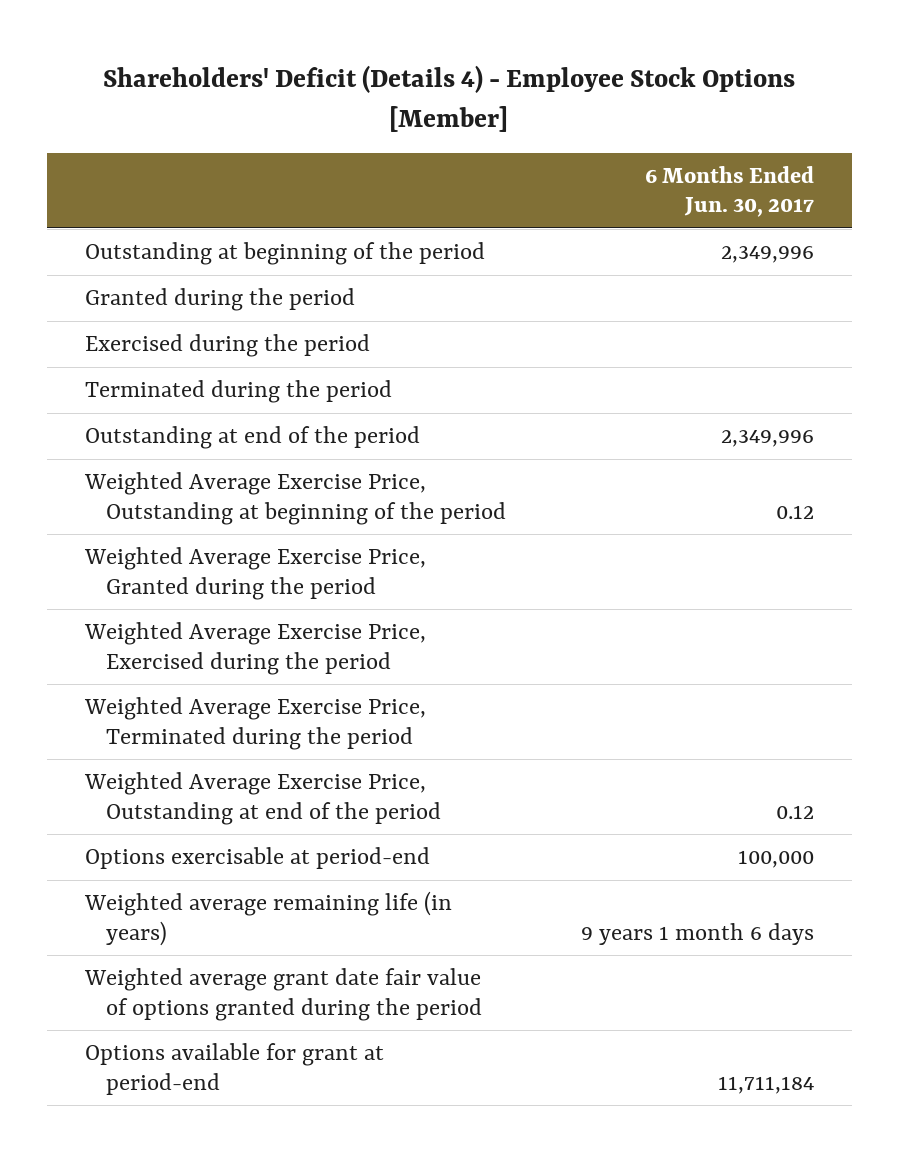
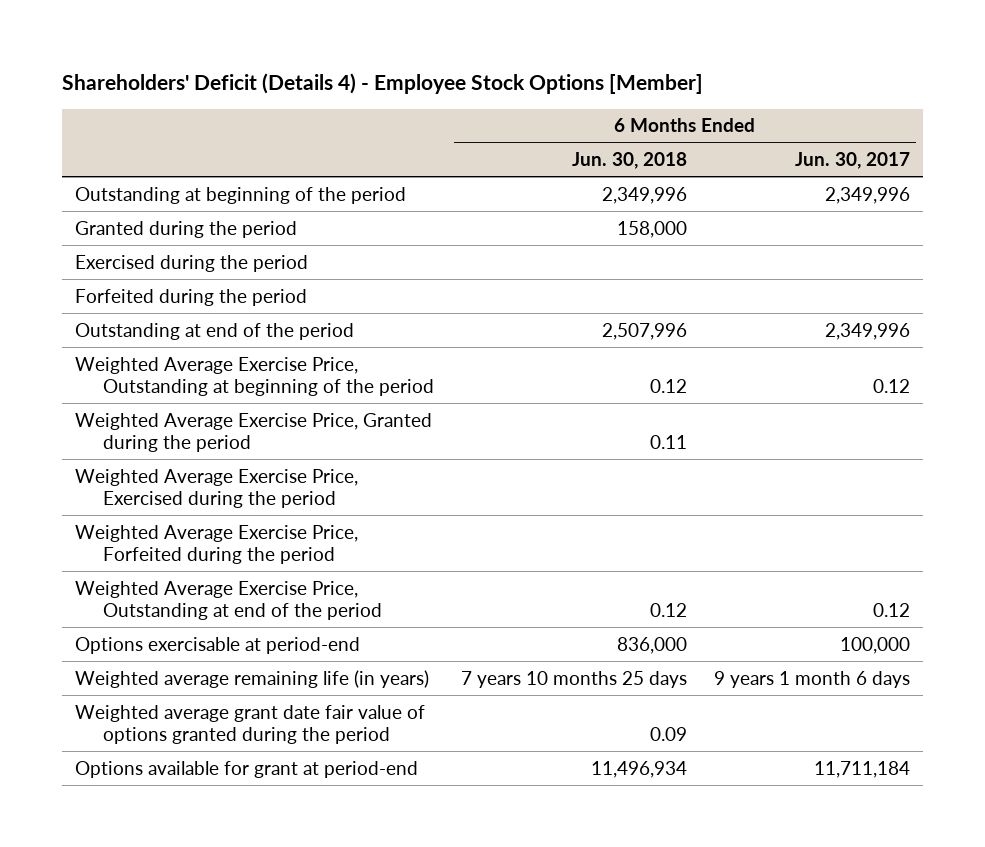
none -> [572,152,688,170] Jun. 30, 2018
[84,380,392,404] Terminated during the period -> [75,288,308,306] Forfeited during the period
[83,697,426,750] Weighted Average Exercise Price, Terminated during the period -> [75,524,359,564] Weighted Average Exercise Price, Forfeited during the period

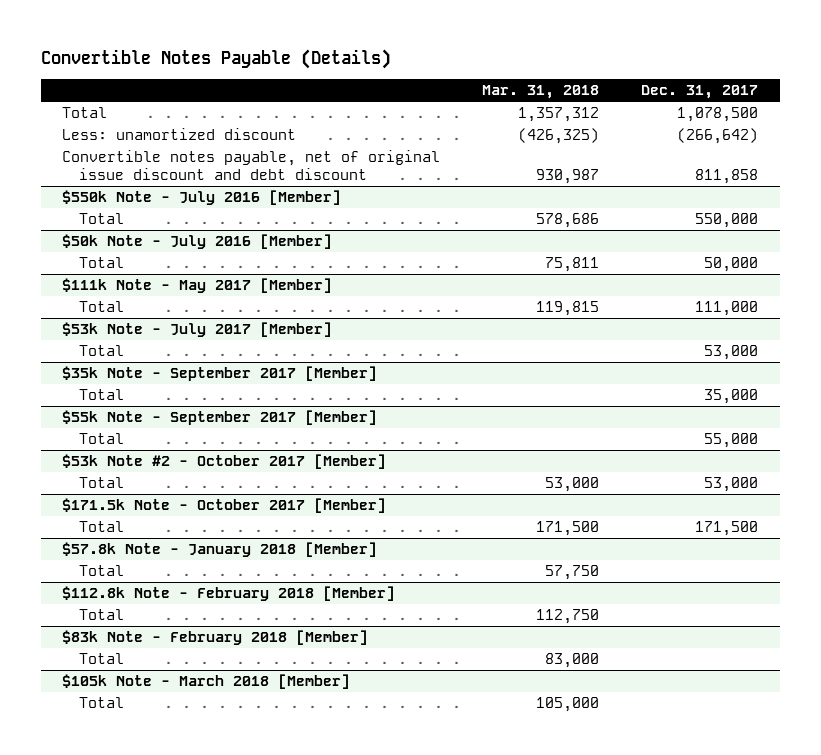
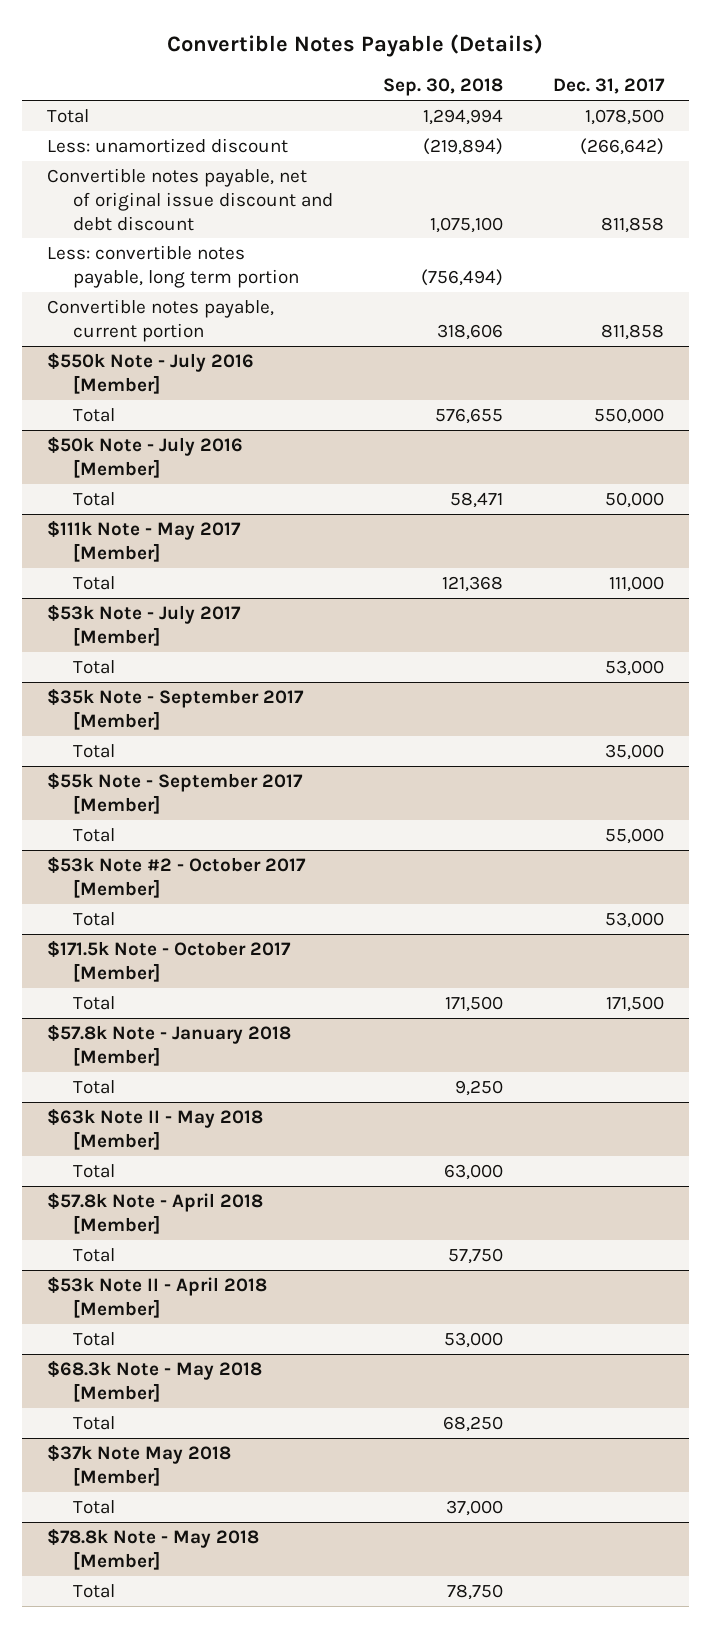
[482,84,600,99] Mar. 31, 2018 -> none
none -> [383,78,504,97] Sep. 30, 2018
none -> [46,244,300,288] Less: convertible notes payable, long term portion
none -> [46,298,274,342] Convertible notes payable, current portion
[62,586,396,602] $112.8k Note - February 2018 [Member] -> none
none -> [46,1108,263,1150] $63k Note II - May 2018 [Member]
[62,630,369,646] $83k Note - February 2018 [Member] -> none
none -> [46,1192,263,1234] $57.8k Note - April 2018 [Member]
[62,674,351,690] $105k Note - March 2018 [Member] -> none
none -> [46,1276,267,1318] $53k Note II - April 2018 [Member]
none -> [46,1360,262,1402] $68.3k Note - May 2018 [Member]
none -> [73,1415,116,1430] Total
none -> [46,1444,231,1486] $37k Note May 2018 [Member]
none -> [73,1499,116,1514] Total
none -> [46,1528,259,1570] $78.8k Note - May 2018 [Member]
none -> [73,1583,116,1598] Total

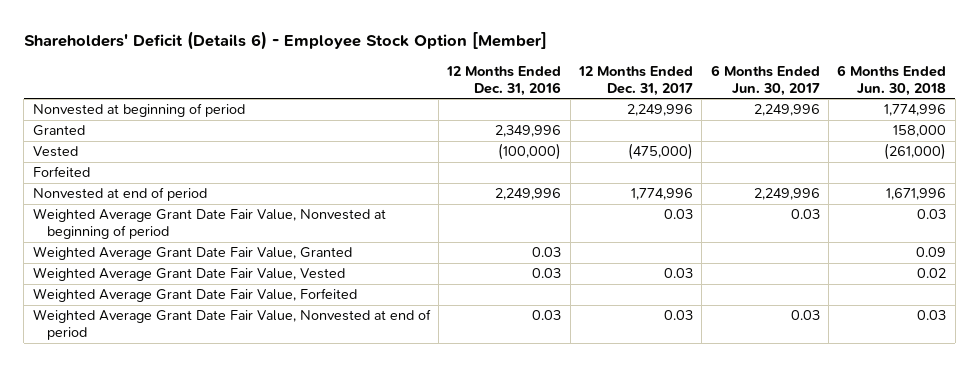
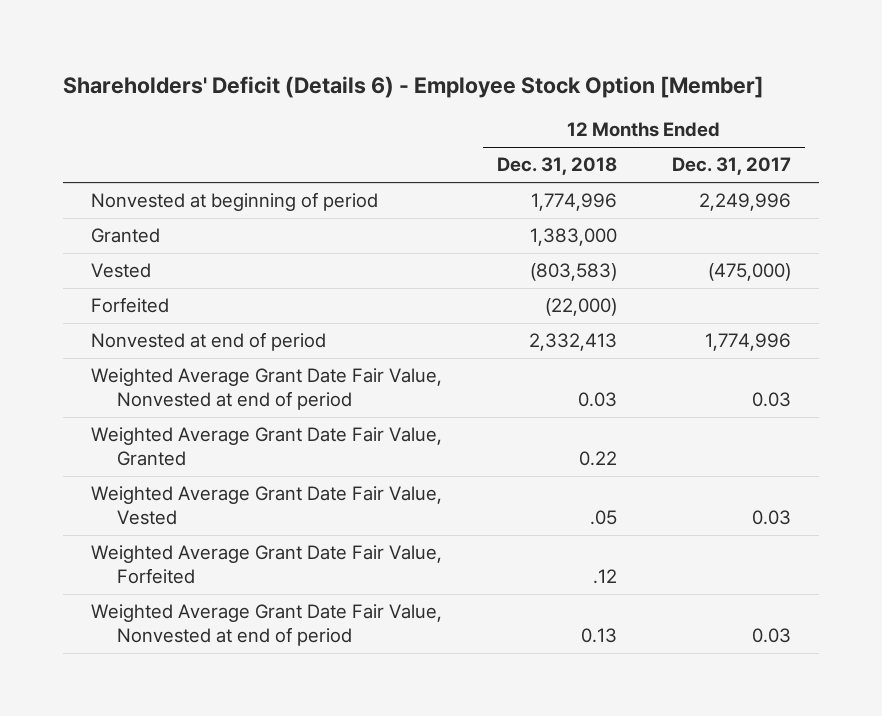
[446,65,562,96] 12 Months Ended Dec. 31, 2016 -> none
[710,64,820,96] 6 Months Ended Jun. 30, 2017 -> none
[837,64,947,96] 6 Months Ended Jun. 30, 2018 -> none
none -> [497,157,618,176] Dec. 31, 2018
[32,208,386,240] Weighted Average Grant Date Fair Value, Nonvested at beginning of period -> [90,368,442,411] Weighted Average Grant Date Fair Value, Nonvested at end of period

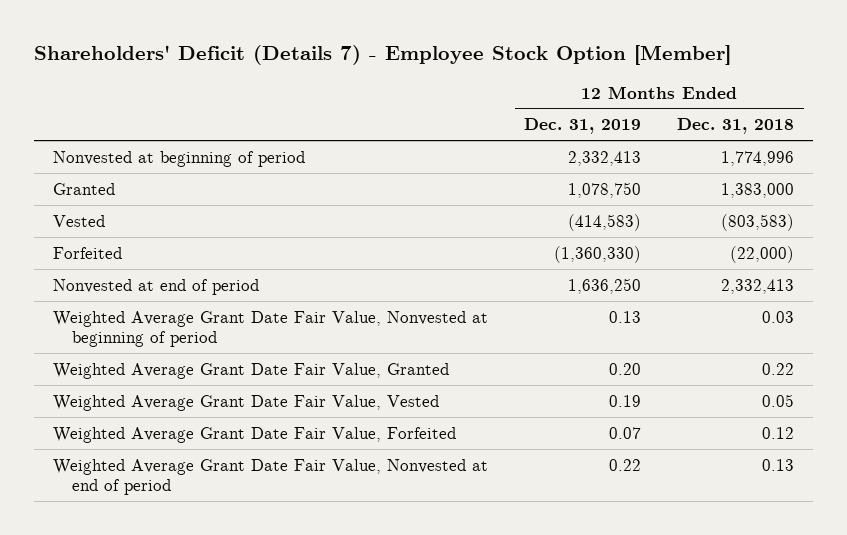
[63,75,765,98] Shareholders' Deficit (Details 6) - Employee Stock Option [Member] -> [34,45,732,66] Shareholders' Deficit (Details 7) - Employee Stock Option [Member]
[672,157,792,176] Dec. 31, 2017 -> none
none -> [523,118,641,135] Dec. 31, 2019
[90,368,442,411] Weighted Average Grant Date Fair Value, Nonvested at end of period -> [52,310,488,347] Weighted Average Grant Date Fair Value, Nonvested at beginning of period
[590,510,618,526] .05 -> [762,393,795,407] 0.05
[593,569,618,585] .12 -> [762,426,795,439] 0.12

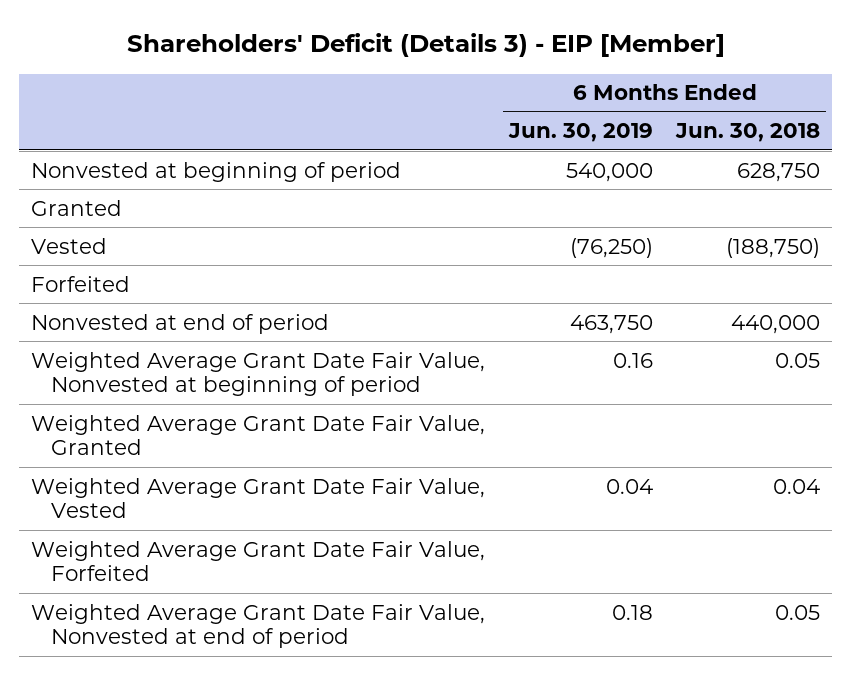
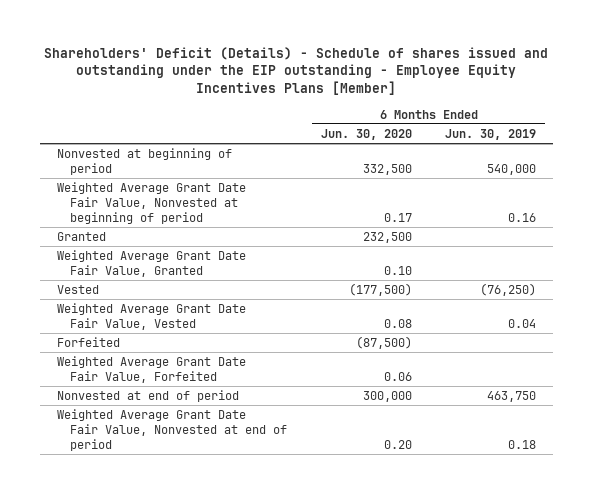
[126,33,725,58] Shareholders' Deficit (Details 3) - EIP [Member] -> [44,46,549,96] Shareholders' Deficit (Details) - Schedule of shares issued and outstanding under the EIP outstanding - Employee Equity Incentives Plans [Member]
[675,123,821,143] Jun. 30, 2018 -> none
none -> [320,128,412,140] Jun. 30, 2020
[30,199,122,216] Granted -> [56,231,106,241] Granted
[30,237,107,254] Vested -> [56,284,99,294] Vested
[30,275,130,292] Forfeited -> [56,336,120,347] Forfeited
[30,313,329,334] Nonvested at end of period -> [56,389,239,402] Nonvested at end of period

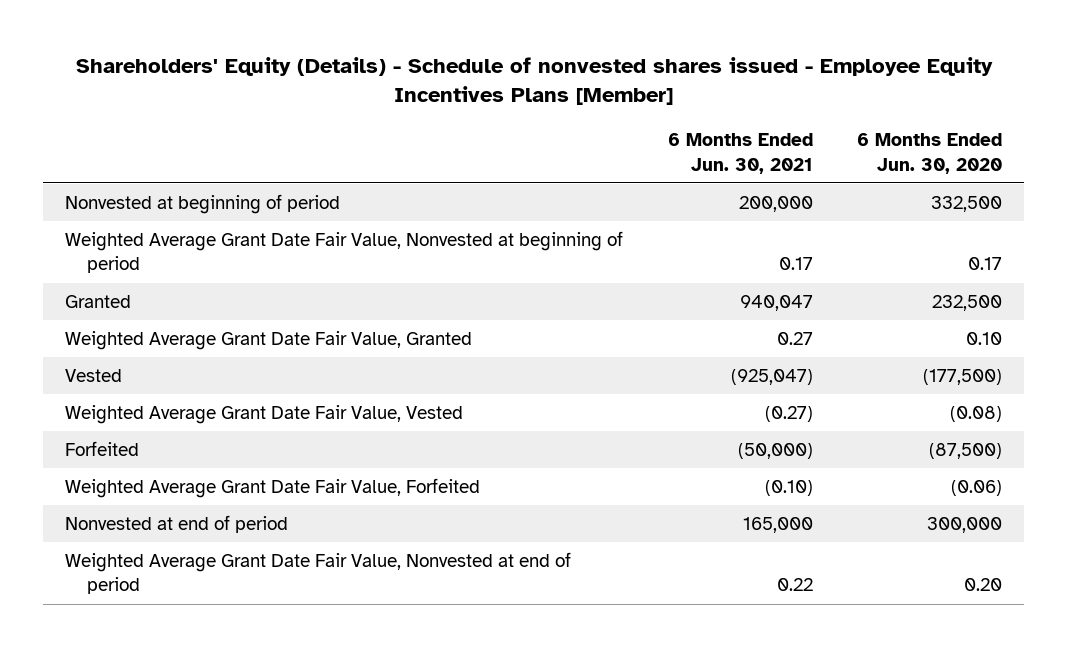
[44,46,549,96] Shareholders' Deficit (Details) - Schedule of shares issued and outstanding under the EIP outstanding - Employee Equity Incentives Plans [Member] -> [75,56,993,106] Shareholders' Equity (Details) - Schedule of nonvested shares issued - Employee Equity Incentives Plans [Member]
[445,128,537,140] Jun. 30, 2019 -> none
none -> [667,133,813,174] 6 Months Ended Jun. 30, 2021
[383,318,412,328] 0.08 -> [949,405,1002,422] (0.08)
[383,371,412,381] 0.06 -> [950,479,1002,496] (0.06)

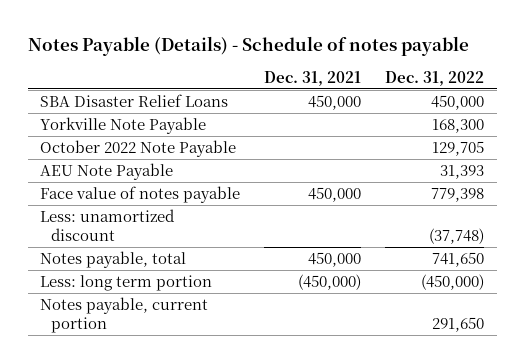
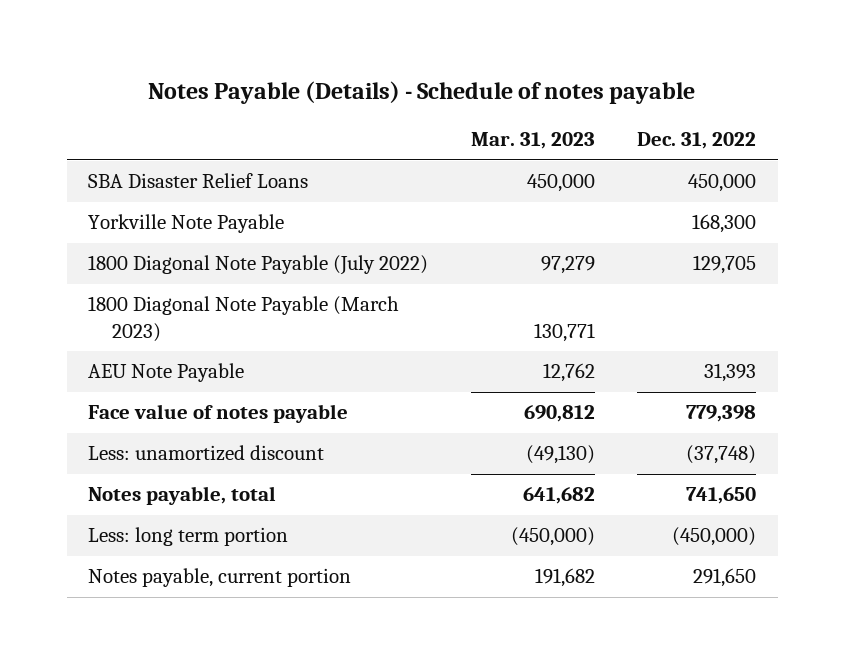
[264,70,362,86] Dec. 31, 2021 -> none
none -> [470,132,595,150] Mar. 31, 2023
[40,140,237,158] October 2022 Note Payable -> [88,255,429,276] 1800 Diagonal Note Payable (July 2022)
none -> [88,296,400,342] 1800 Diagonal Note Payable (March 2023)

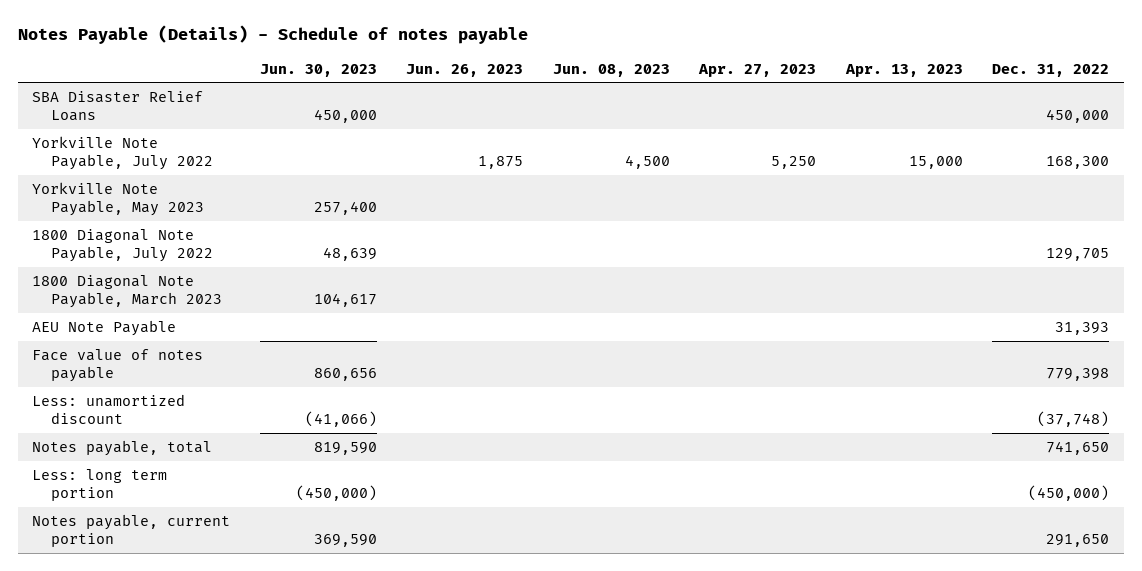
[470,132,595,150] Mar. 31, 2023 -> none
none -> [259,63,377,77] Jun. 30, 2023
none -> [406,63,524,77] Jun. 26, 2023
none -> [552,63,670,77] Jun. 08, 2023
none -> [698,63,817,77] Apr. 27, 2023
none -> [844,63,963,77] Apr. 13, 2023
[88,214,285,234] Yorkville Note Payable -> [32,135,213,171] Yorkville Note Payable, July 2022
none -> [32,181,204,217] Yorkville Note Payable, May 2023
[88,255,429,276] 1800 Diagonal Note Payable (July 2022) -> [32,228,213,263] 1800 Diagonal Note Payable, July 2022
[88,296,400,342] 1800 Diagonal Note Payable (March 2023) -> [32,274,222,309] 1800 Diagonal Note Payable, March 2023

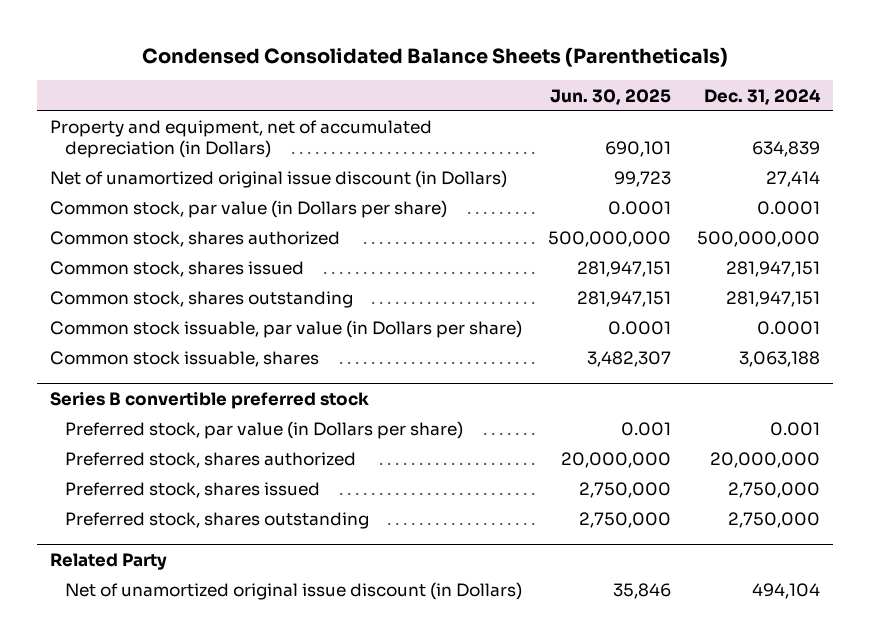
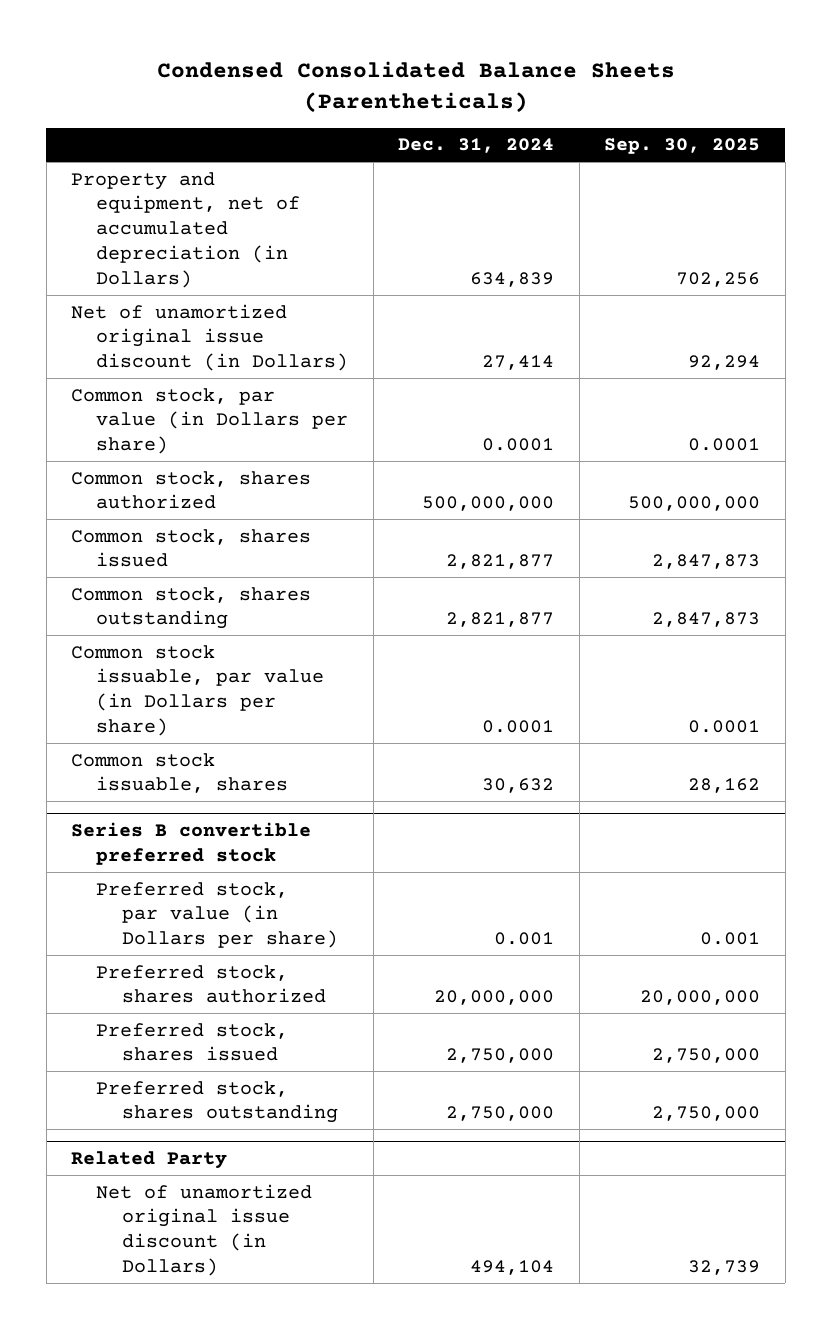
[550,88,672,105] Jun. 30, 2025 -> none
none -> [604,138,761,155] Sep. 30, 2025
[726,261,821,278] 281,947,151 -> [446,554,555,570] 2,821,877
[726,291,821,308] 281,947,151 -> [446,612,555,628] 2,821,877
[739,351,821,368] 3,063,188 -> [482,778,555,794] 30,632

